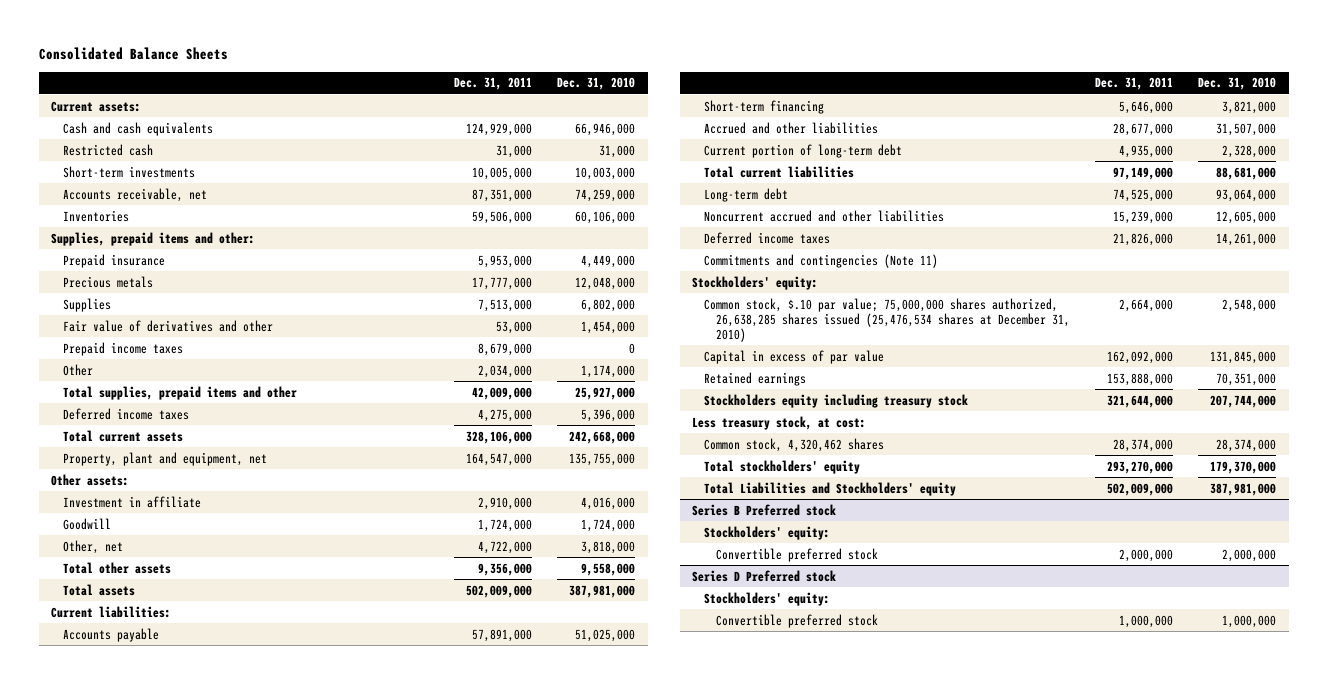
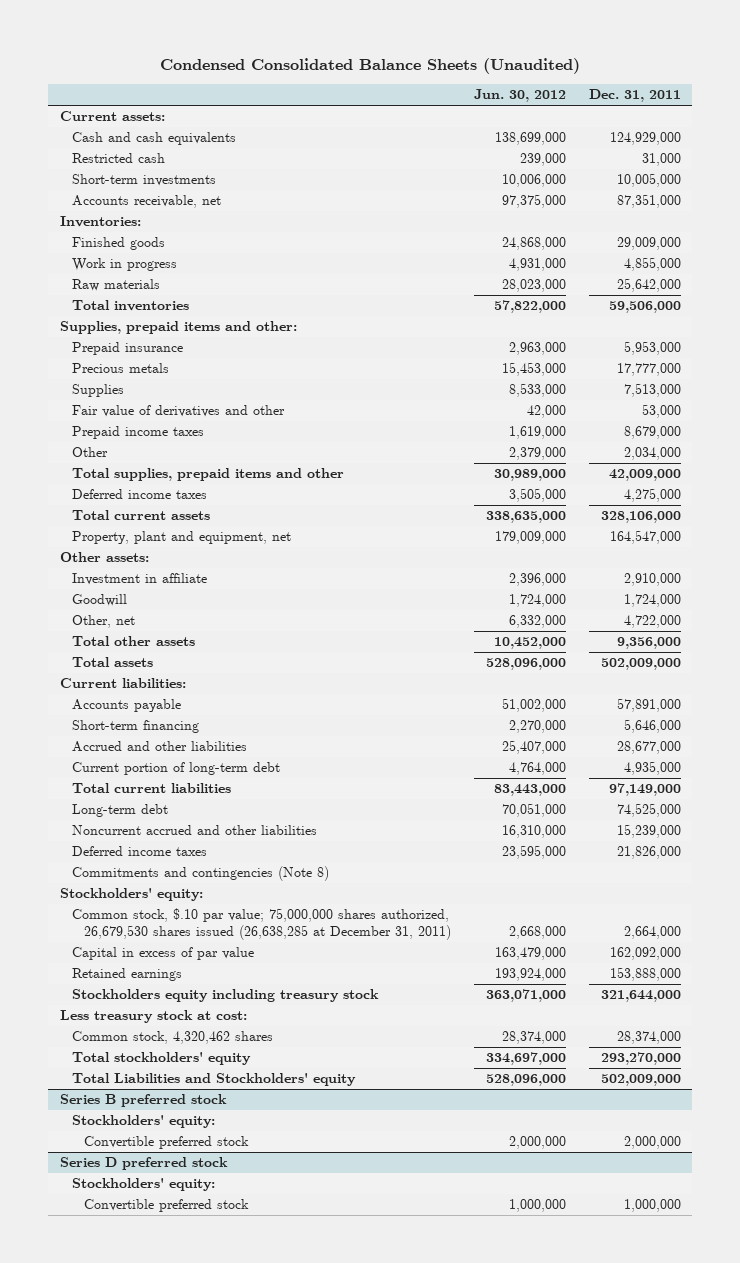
[38,46,228,60] Consolidated Balance Sheets -> [160,58,581,75] Condensed Consolidated Balance Sheets (Unaudited)
[557,77,636,91] Dec. 31, 2010 -> none
none -> [473,89,566,103] Jun. 30, 2012
none -> [59,216,141,228] Inventories:
none -> [71,237,165,251] Finished goods
none -> [71,258,177,272] Work in progress
none -> [71,279,160,292] Raw materials
[63,209,130,222] Inventories -> [71,300,189,312] Total inventories
[704,253,939,268] Commitments and contingencies (Note 11) -> [71,866,329,882] Commitments and contingencies (Note 8)
[704,297,1070,342] Common stock, $.10 par value; 75,000,000 shares authorized, 26,638,285 shares issued (25,476,534 shares at December 31, 2010) -> [71,908,452,941] Common stock, $.10 par value; 75,000,000 shares authorized, 26,679,530 shares issued (26,638,285 at December 31, 2011)
[692,415,867,430] Less treasury stock, at cost: -> [59,1010,247,1024] Less treasury stock at cost:
[692,503,837,516] Series B Preferred stock -> [59,1094,227,1108] Series B preferred stock
[692,569,837,582] Series D Preferred stock -> [59,1157,228,1171] Series D preferred stock

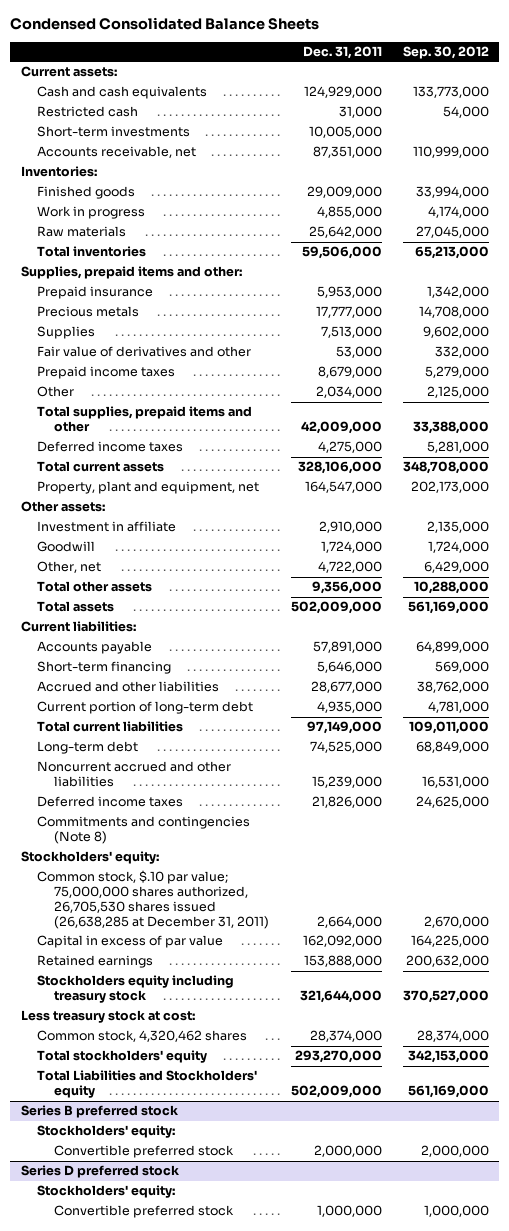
[160,58,581,75] Condensed Consolidated Balance Sheets (Unaudited) -> [9,17,319,31] Condensed Consolidated Balance Sheets
[473,89,566,103] Jun. 30, 2012 -> none
none -> [402,46,489,60] Sep. 30, 2012
[71,908,452,941] Common stock, $.10 par value; 75,000,000 shares authorized, 26,679,530 shares issued (26,638,285 at December 31, 2011) -> [37,870,270,929] Common stock, $.10 par value; 75,000,000 shares authorized, 26,705,530 shares issued (26,638,285 at December 31, 2011)

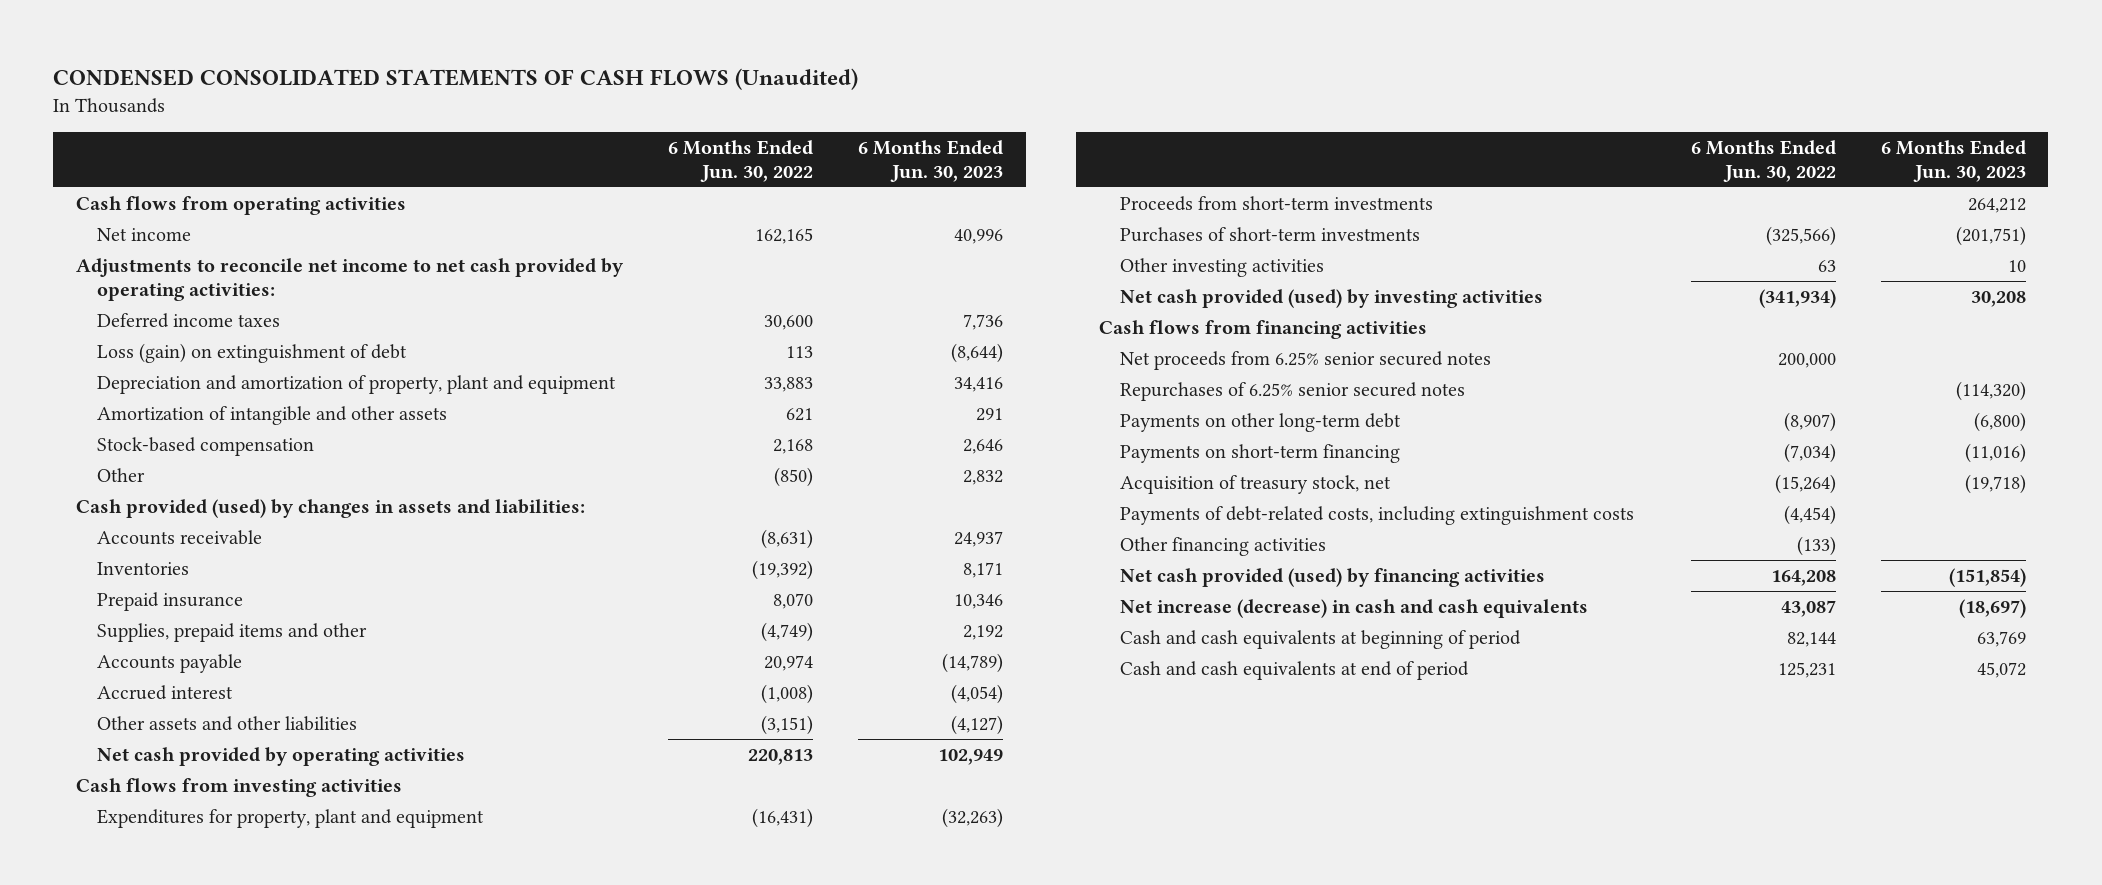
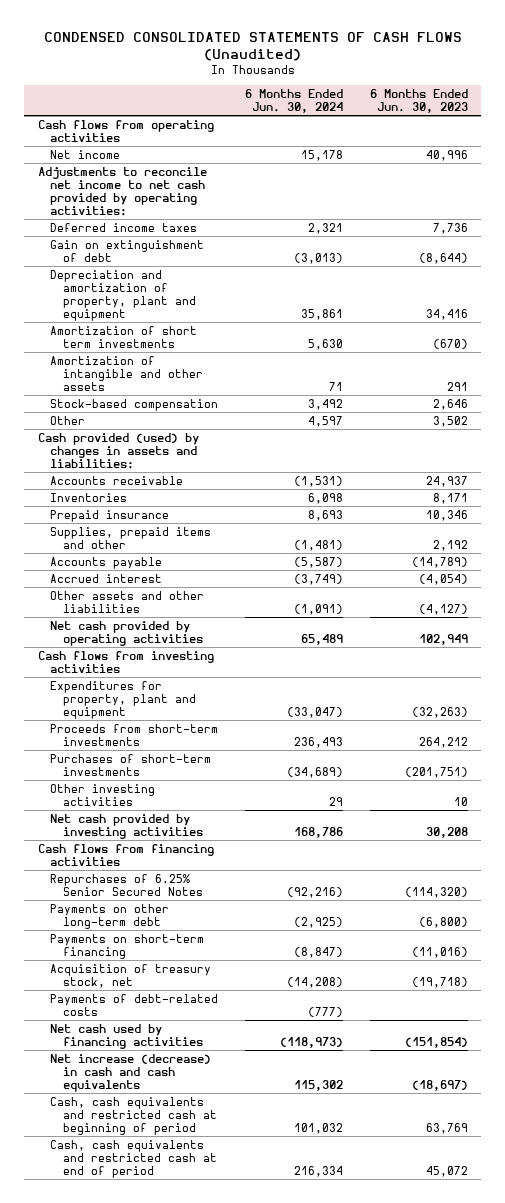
[668,140,814,182] 6 Months Ended Jun. 30, 2022 -> none
none -> [244,88,343,114] 6 Months Ended Jun. 30, 2024
[97,343,408,364] Loss (gain) on extinguishment of debt -> [50,239,205,262] Gain on extinguishment of debt
none -> [50,325,198,348] Amortization of short term investments
[963,470,1004,486] 2,832 -> [432,415,468,427] 3,502
[1119,289,1543,309] Net cash provided (used) by investing activities -> [50,813,203,839] Net cash provided by investing activities
[1119,351,1491,371] Net proceeds from 6.25% senior secured notes -> none
[1119,382,1465,402] Repurchases of 6.25% senior secured notes -> [50,873,203,896] Repurchases of 6.25% Senior Secured Notes
[1119,537,1326,557] Other financing activities -> none
[1119,506,1634,526] Payments of debt-related costs, including extinguishment costs -> [50,993,219,1016] Payments of debt-related costs
[1119,568,1545,588] Net cash provided (used) by financing activities -> [50,1023,203,1049] Net cash used by financing activities
[1119,630,1521,650] Cash and cash equivalents at beginning of period -> [50,1096,217,1136] Cash, cash equivalents and restricted cash at beginning of period
[1119,661,1469,681] Cash and cash equivalents at end of period -> [50,1139,217,1179] Cash, cash equivalents and restricted cash at end of period

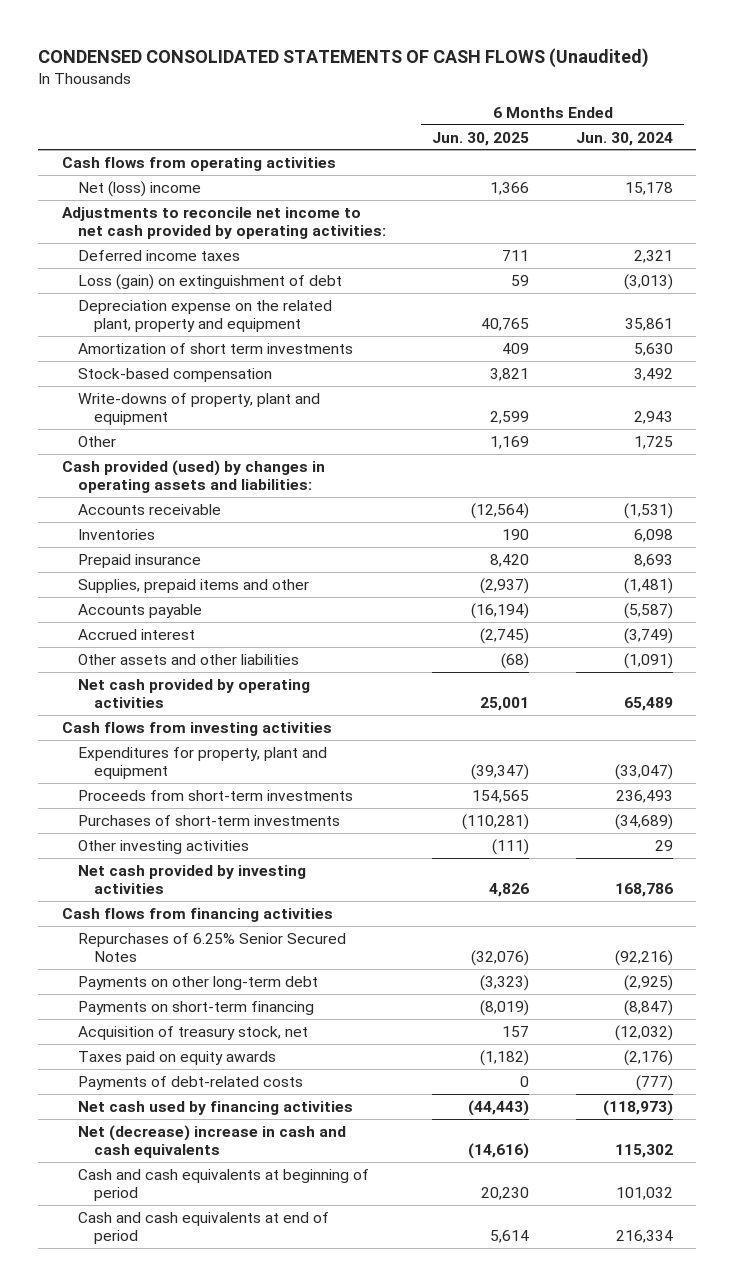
[369,88,468,114] 6 Months Ended Jun. 30, 2023 -> none
none -> [432,131,530,146] Jun. 30, 2025
[50,149,121,159] Net income -> [78,181,202,198] Net (loss) income
[50,239,205,262] Gain on extinguishment of debt -> [78,274,343,291] Loss (gain) on extinguishment of debt
[50,269,196,322] Depreciation and amortization of property, plant and equipment -> [78,300,333,333] Depreciation expense on the related plant, property and equipment
[50,355,203,392] Amortization of intangible and other assets -> none
none -> [78,393,321,426] Write-downs of property, plant and equipment
[307,415,343,427] 4,597 -> [633,436,673,450] 1,725
[37,432,199,470] Cash provided (used) by changes in assets and liabilities: -> [61,460,325,494] Cash provided (used) by changes in operating assets and liabilities:
[286,976,343,988] (14,208) -> [614,1025,673,1042] (12,032)
none -> [78,1051,277,1066] Taxes paid on equity awards
[50,1053,212,1093] Net increase (decrease) in cash and cash equivalents -> [78,1125,347,1159] Net (decrease) increase in cash and cash equivalents
[50,1096,217,1136] Cash, cash equivalents and restricted cash at beginning of period -> [78,1169,370,1202] Cash and cash equivalents at beginning of period
[50,1139,217,1179] Cash, cash equivalents and restricted cash at end of period -> [78,1212,330,1245] Cash and cash equivalents at end of period

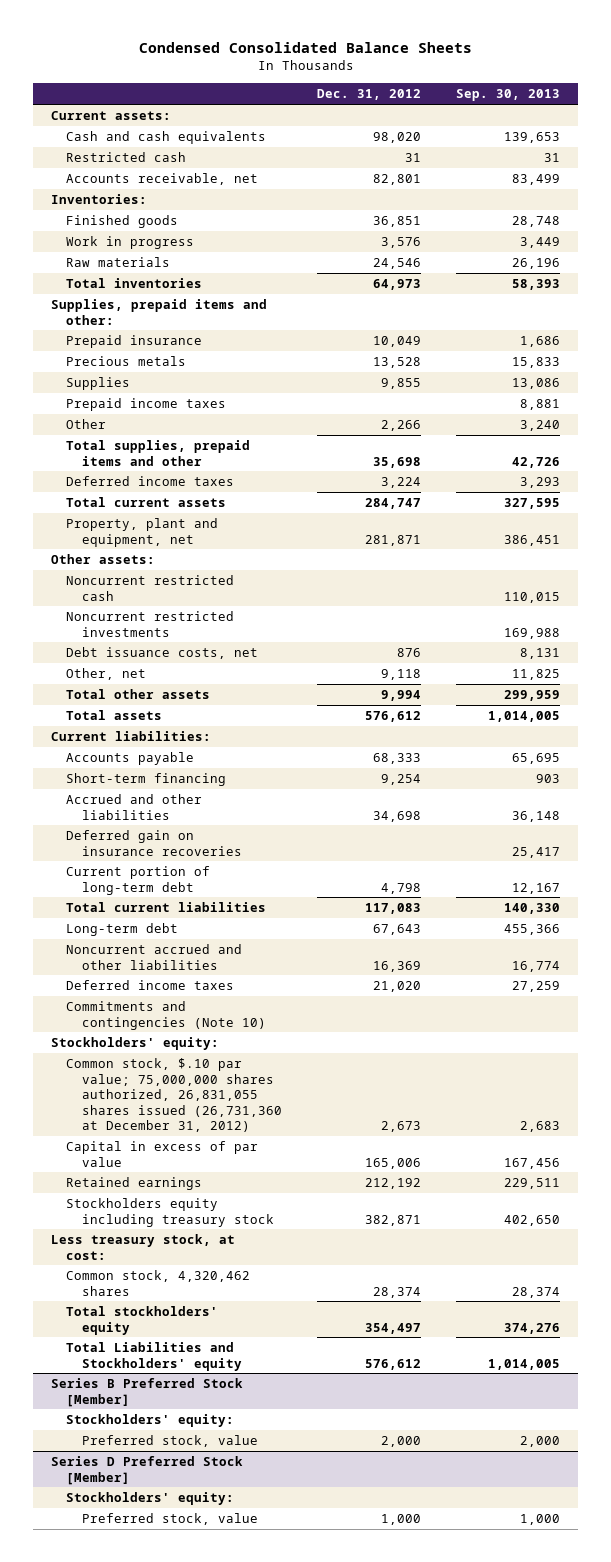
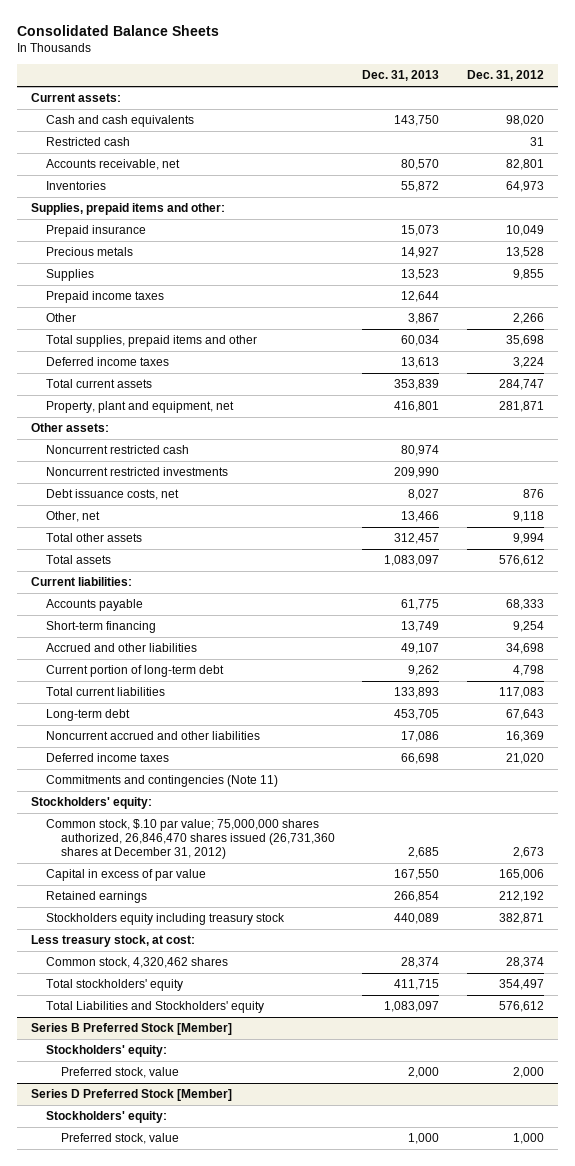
[138,42,472,54] Condensed Consolidated Balance Sheets -> [17,24,220,36] Consolidated Balance Sheets
[456,89,561,102] Sep. 30, 2013 -> none
none -> [362,70,440,82] Dec. 31, 2013
[51,194,148,205] Inventories: -> none
[66,215,179,229] Finished goods -> none
[66,236,195,250] Work in progress -> none
[66,257,171,268] Raw materials -> none
[66,278,203,289] Total inventories -> [45,181,106,191] Inventories
[66,830,242,856] Deferred gain on insurance recoveries -> none
[66,1001,266,1030] Commitments and contingencies (Note 10) -> [45,775,278,788] Commitments and contingencies (Note 11)
[66,1058,282,1133] Common stock, $.10 par value; 75,000,000 shares authorized, 26,831,055 shares issued (26,731,360 at December 31, 2012) -> [45,819,335,860] Common stock, $.10 par value; 75,000,000 shares authorized, 26,846,470 shares issued (26,731,360 shares at December 31, 2012)

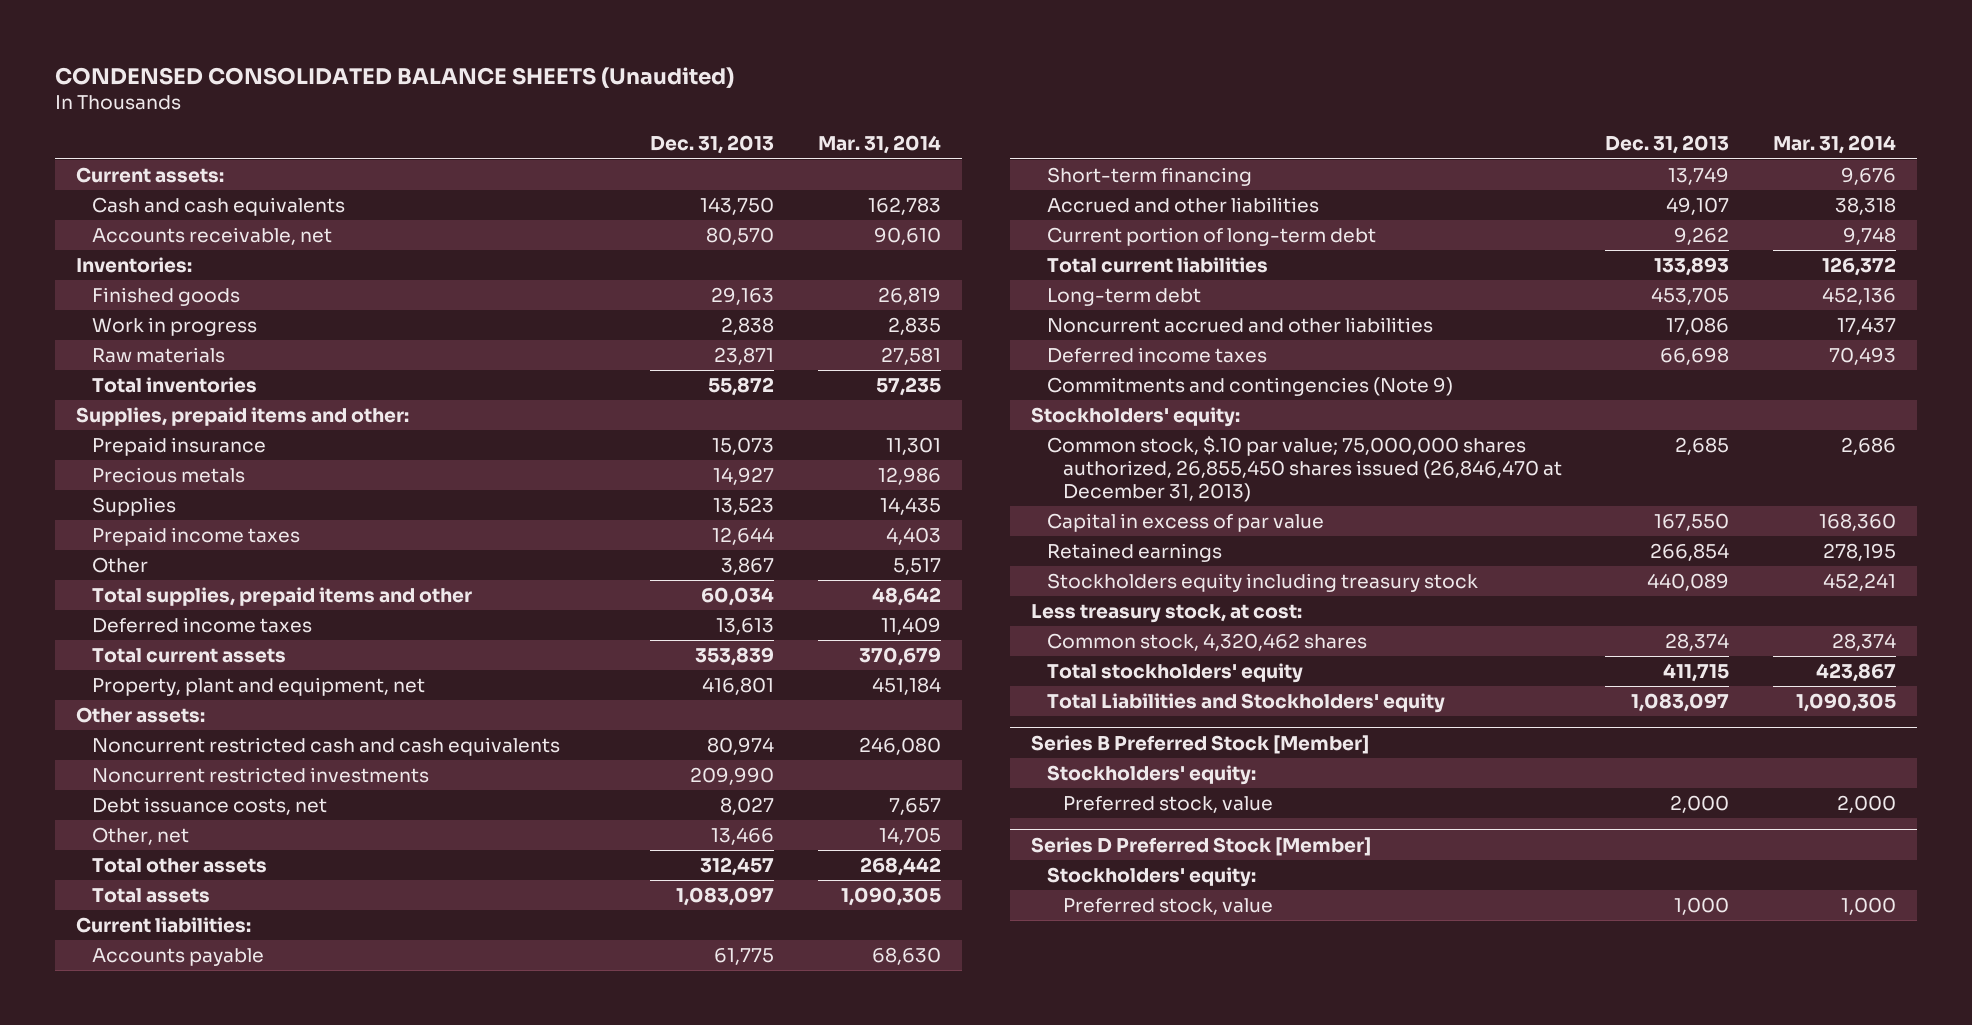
[17,24,220,36] Consolidated Balance Sheets -> [54,66,734,88] CONDENSED CONSOLIDATED BALANCE SHEETS (Unaudited)
[466,70,544,82] Dec. 31, 2012 -> none
none -> [817,135,941,155] Mar. 31, 2014
[45,137,130,147] Restricted cash -> none
none -> [76,257,193,274] Inventories:
none -> [91,287,240,307] Finished goods
none -> [91,317,257,337] Work in progress
none -> [91,347,225,364] Raw materials
[45,181,106,191] Inventories -> [91,377,257,394] Total inventories
[45,445,189,455] Noncurrent restricted cash -> [91,737,560,757] Noncurrent restricted cash and cash equivalents
[45,775,278,788] Commitments and contingencies (Note 11) -> [1046,377,1453,397] Commitments and contingencies (Note 9)
[45,819,335,860] Common stock, $.10 par value; 75,000,000 shares authorized, 26,846,470 shares issued (26,731,360 shares at December 31, 2012) -> [1046,436,1562,502] Common stock, $.10 par value; 75,000,000 shares authorized, 26,855,450 shares issued (26,846,470 at December 31, 2013)

